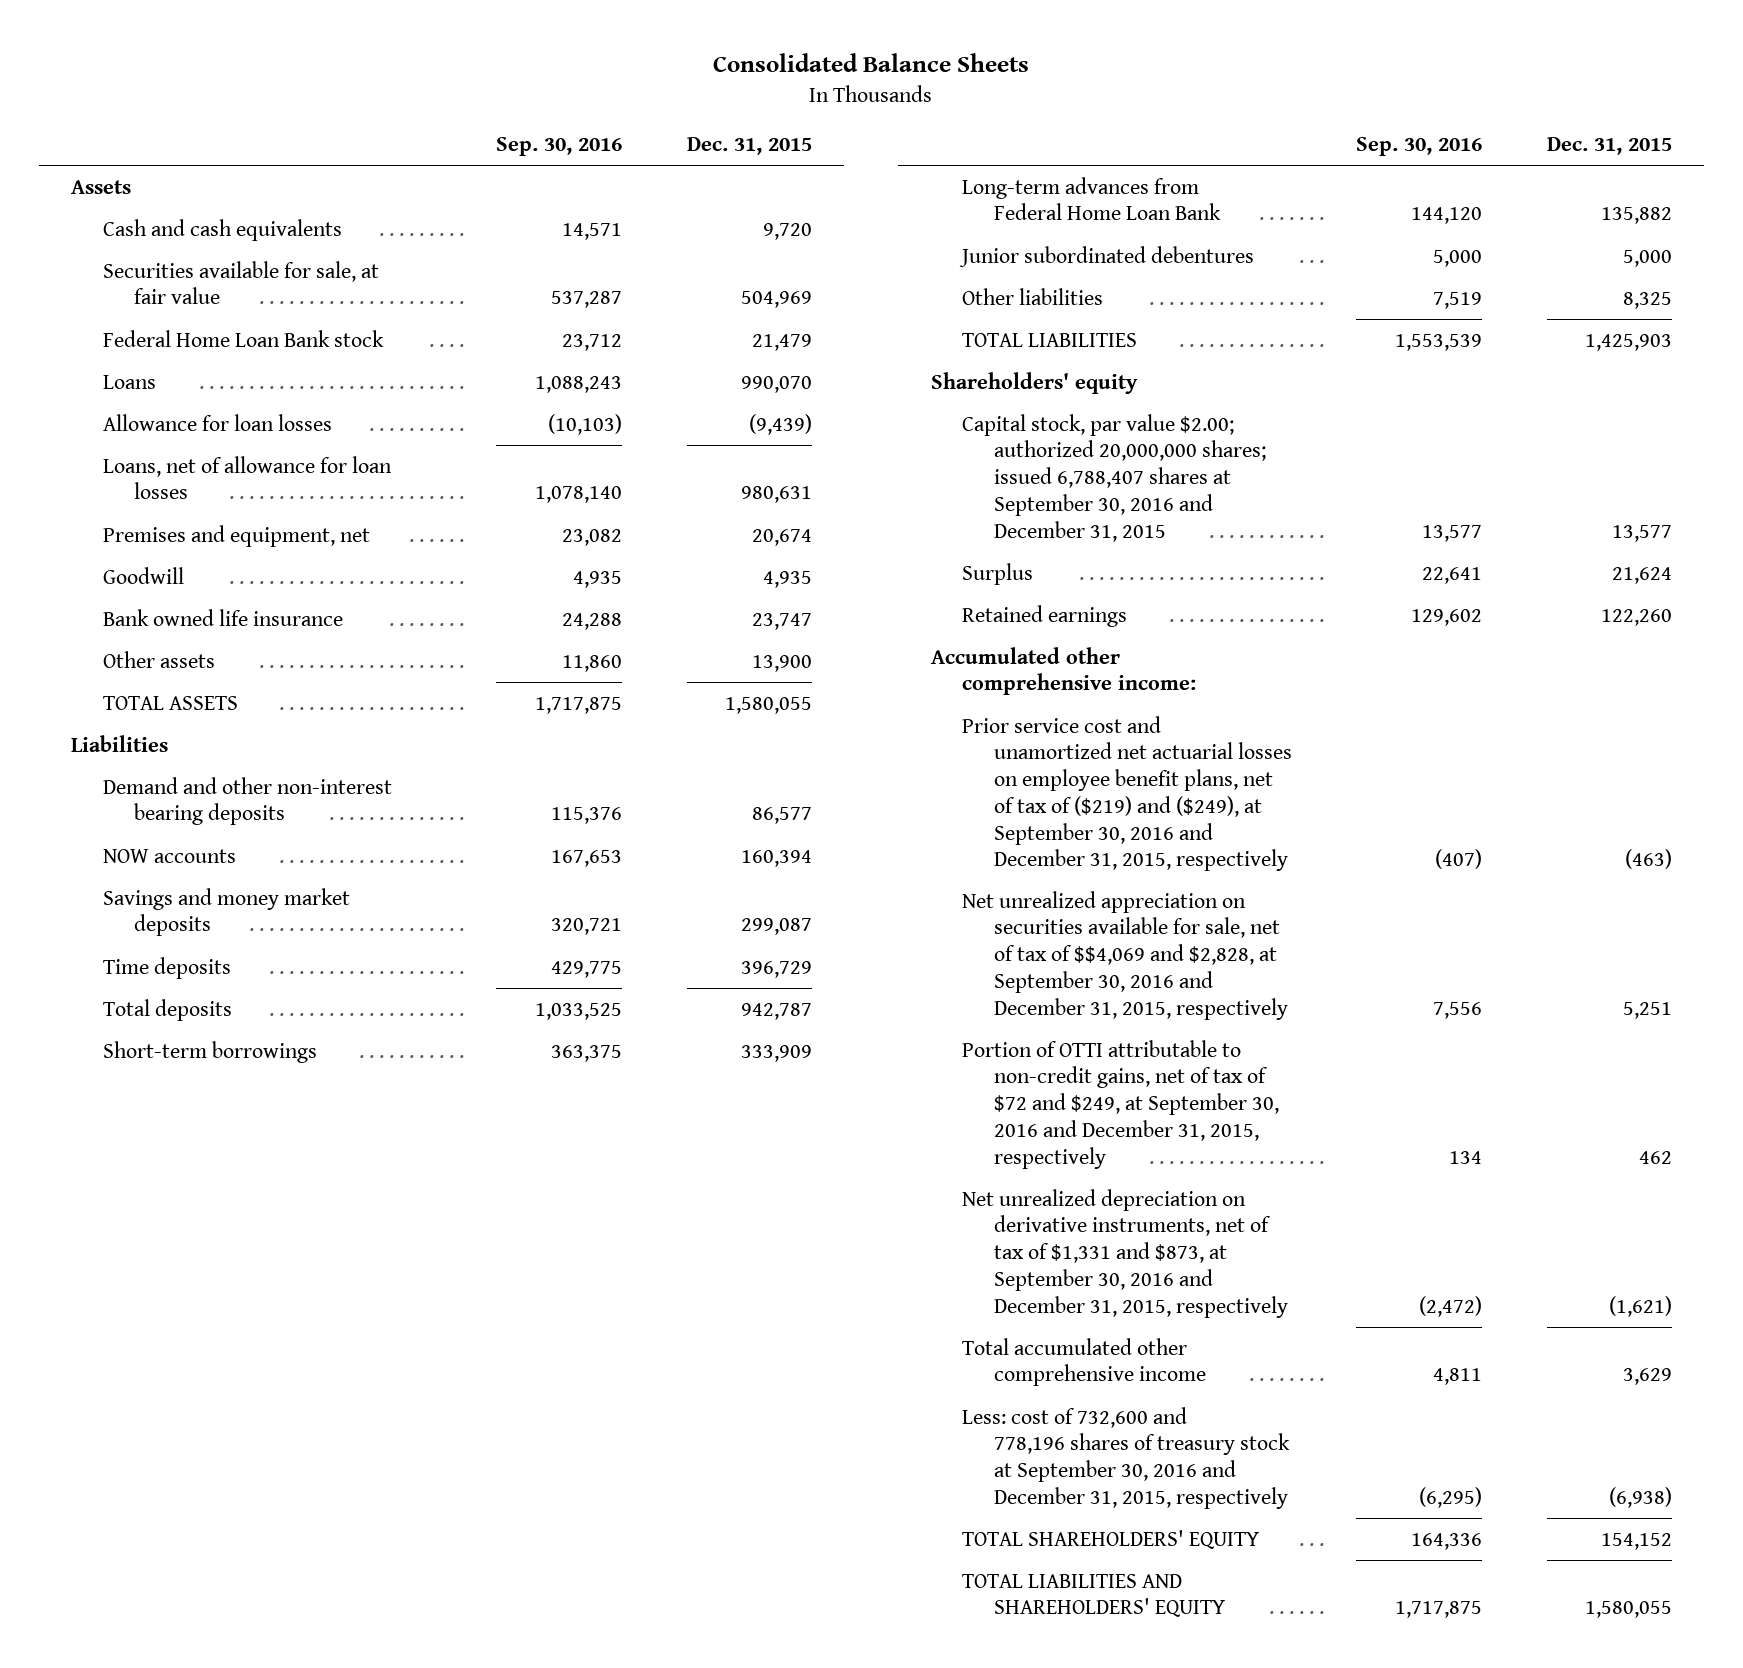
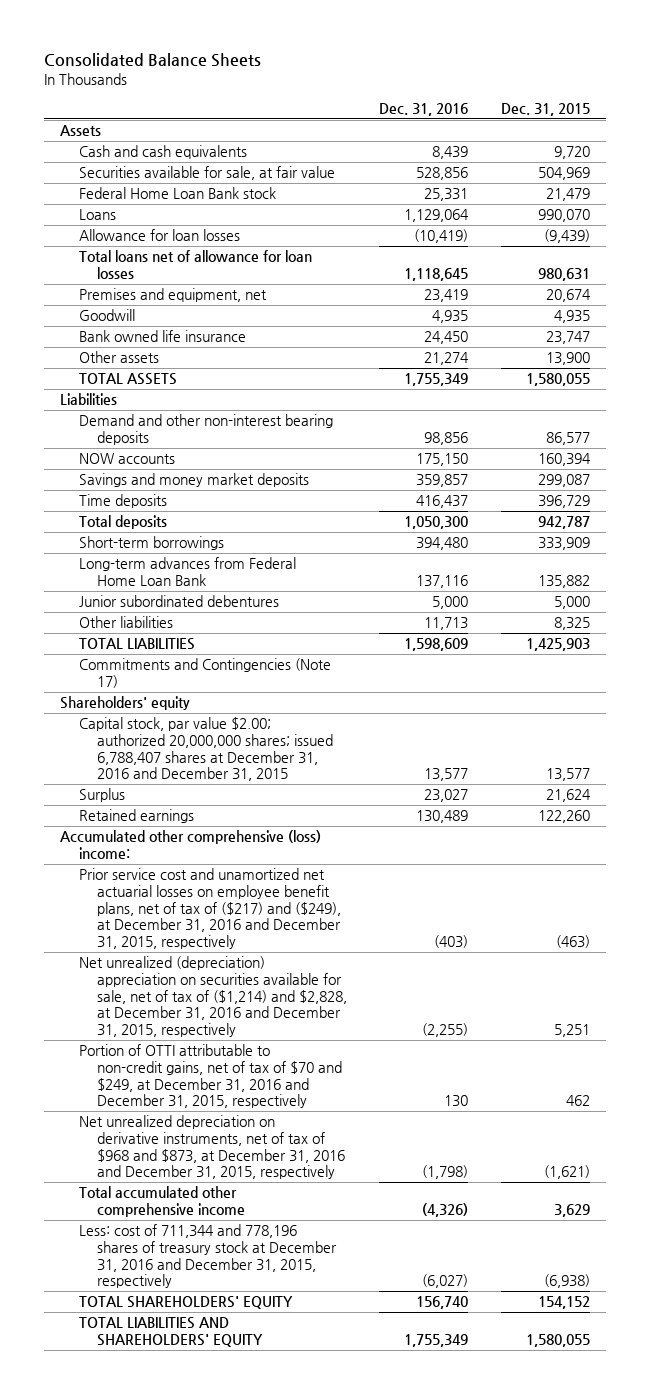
[496,136,623,156] Sep. 30, 2016 -> none
none -> [379,102,469,116] Dec. 31, 2016
[102,455,392,500] Loans, net of allowance for loan losses -> [78,250,312,280] Total loans net of allowance for loan losses
none -> [78,658,331,689] Commitments and Contingencies (Note 17)
[962,413,1266,542] Capital stock, par value $2.00; authorized 20,000,000 shares; issued 6,788,407 shares at September 30, 2016 and December 31, 2015 -> [78,717,333,782] Capital stock, par value $2.00; authorized 20,000,000 shares; issued 6,788,407 shares at December 31, 2016 and December 31, 2015
[930,646,1197,696] Accumulated other comprehensive income: -> [60,830,322,860] Accumulated other comprehensive (loss) income:
[962,715,1292,872] Prior service cost and unamortized net actuarial losses on employee benefit plans, net of tax of ($219) and ($249), at September 30, 2016 and December 31, 2015, respectively -> [78,868,341,950] Prior service cost and unamortized net actuarial losses on employee benefit plans, net of tax of ($217) and ($249), at December 31, 2016 and December 31, 2015, respectively
[962,890,1288,1020] Net unrealized appreciation on securities available for sale, net of tax of $$4,069 and $2,828, at September 30, 2016 and December 31, 2015, respectively -> [78,956,347,1038] Net unrealized (depreciation) appreciation on securities available for sale, net of tax of ($1,214) and $2,828, at December 31, 2016 and December 31, 2015, respectively
[962,1039,1279,1169] Portion of OTTI attributable to non-credit gains, net of tax of $72 and $249, at September 30, 2016 and December 31, 2015, respectively -> [78,1044,342,1109] Portion of OTTI attributable to non-credit gains, net of tax of $70 and $249, at December 31, 2016 and December 31, 2015, respectively
[962,1188,1288,1318] Net unrealized depreciation on derivative instruments, net of tax of $1,331 and $873, at September 30, 2016 and December 31, 2015, respectively -> [78,1115,345,1180] Net unrealized depreciation on derivative instruments, net of tax of $968 and $873, at December 31, 2016 and December 31, 2015, respectively
[962,1406,1290,1509] Less: cost of 732,600 and 778,196 shares of treasury stock at September 30, 2016 and December 31, 2015, respectively -> [78,1224,337,1289] Less: cost of 711,344 and 778,196 shares of treasury stock at December 31, 2016 and December 31, 2015, respectively

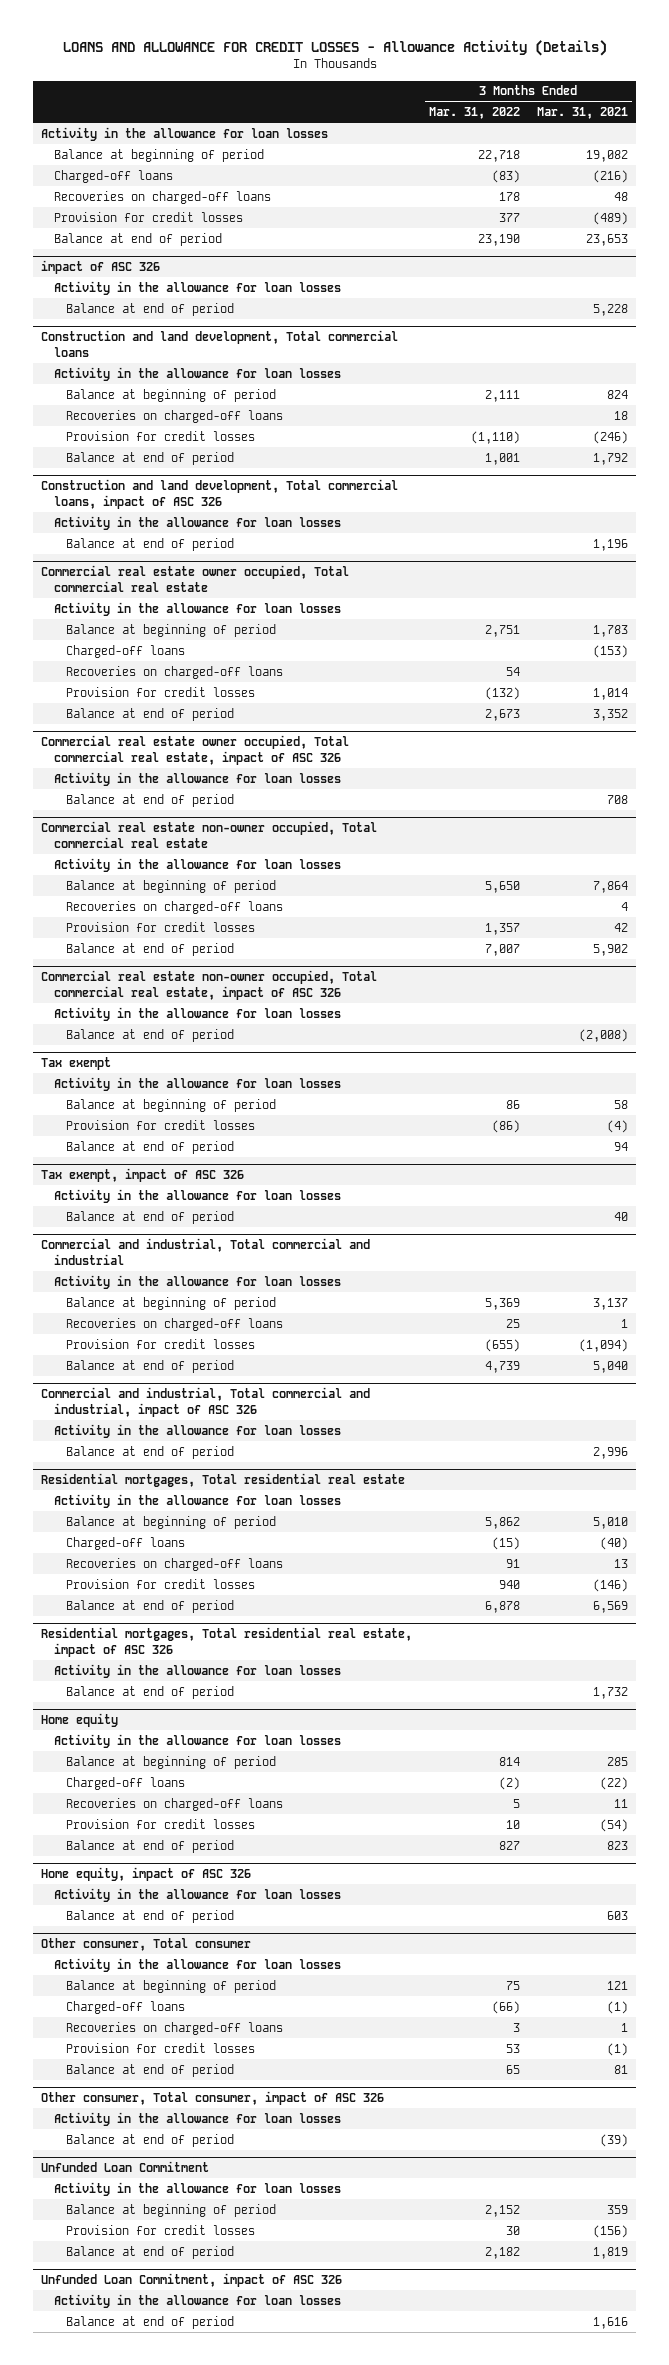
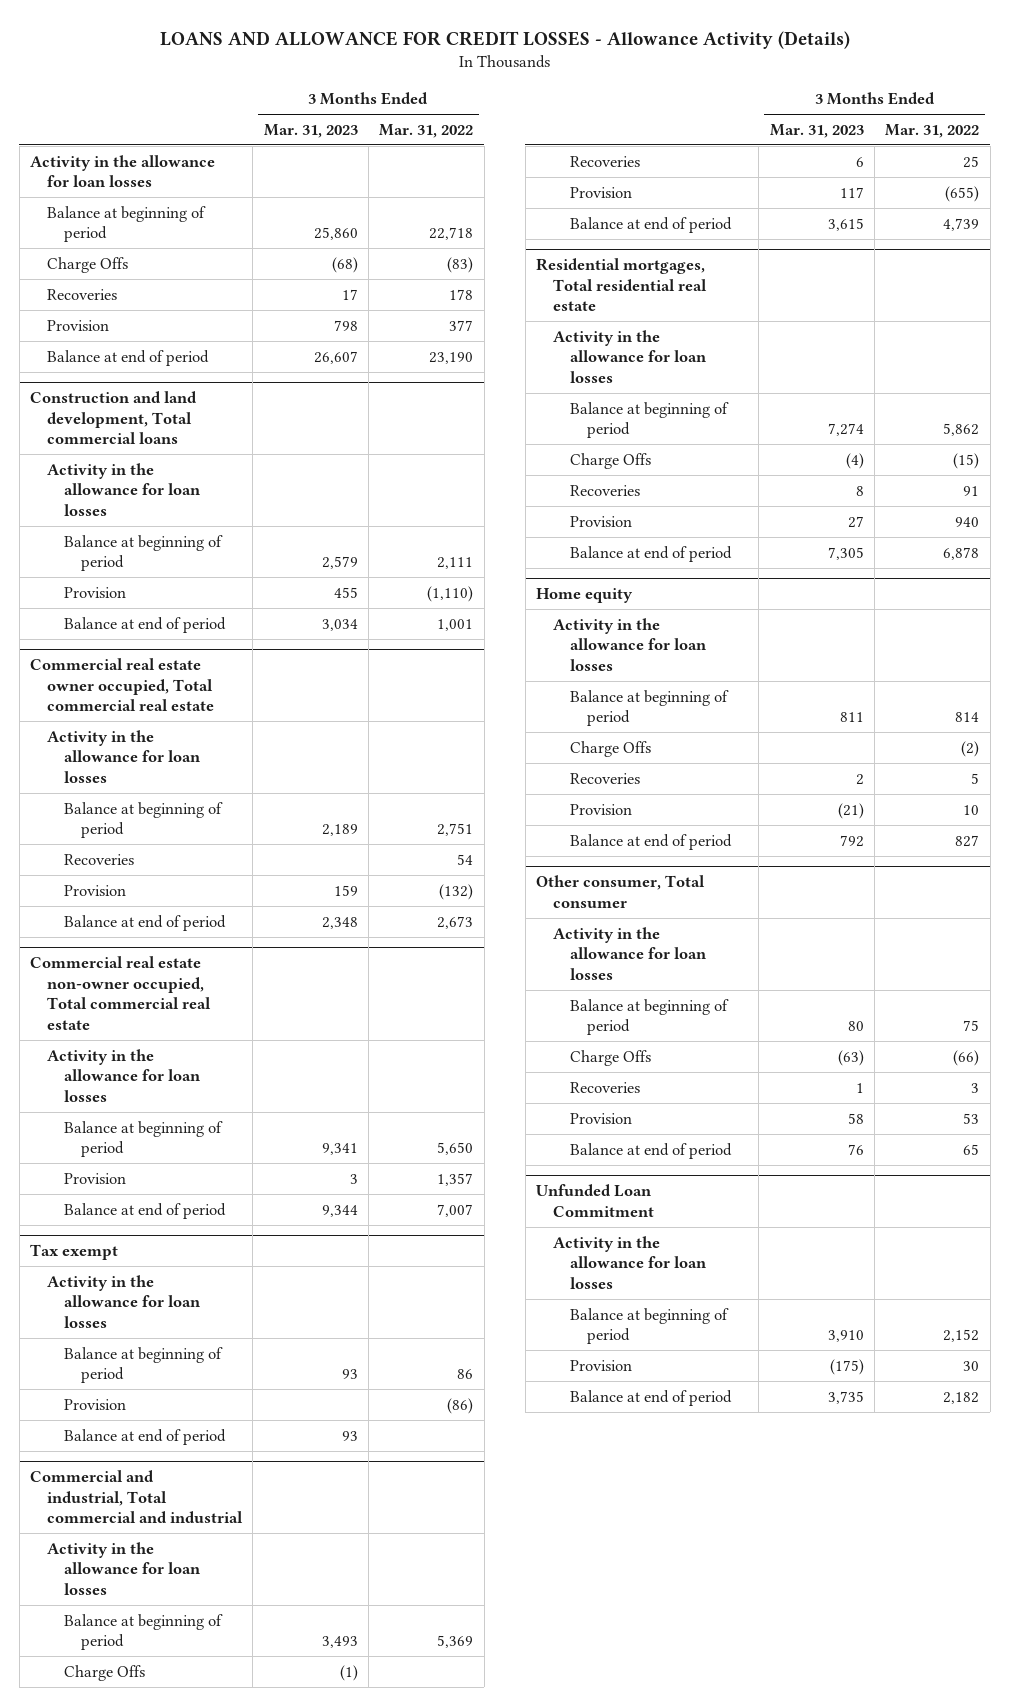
[536,106,628,119] Mar. 31, 2021 -> none
none -> [263,123,358,138] Mar. 31, 2023
[53,169,173,183] Charged-off loans -> [47,256,129,273] Charge Offs
[53,190,271,204] Recoveries on charged-off loans -> [47,288,118,300] Recoveries
[53,211,243,222] Provision for credit losses -> [47,319,110,331] Provision
[41,260,161,275] impact of ASC 326 -> none
[53,280,341,295] Activity in the allowance for loan losses -> none
[66,302,235,316] Balance at end of period -> none
[66,409,284,423] Recoveries on charged-off loans -> none
[66,430,256,441] Provision for credit losses -> [63,586,126,598] Provision
[41,479,399,509] Construction and land development, Total commercial loans, impact of ASC 326 -> none
[53,515,341,530] Activity in the allowance for loan losses -> none
[66,537,235,551] Balance at end of period -> none
[66,644,186,658] Charged-off loans -> none
[66,665,284,679] Recoveries on charged-off loans -> [63,853,134,865] Recoveries
[66,686,256,697] Provision for credit losses -> [63,884,126,896] Provision
[41,735,350,765] Commercial real estate owner occupied, Total commercial real estate, impact of ASC 326 -> none
[53,771,341,786] Activity in the allowance for loan losses -> none
[66,793,235,807] Balance at end of period -> none
[66,900,284,914] Recoveries on charged-off loans -> none
[66,921,256,932] Provision for credit losses -> [63,1172,126,1184] Provision
[41,970,378,1000] Commercial real estate non-owner occupied, Total commercial real estate, impact of ASC 326 -> none
[53,1006,341,1021] Activity in the allowance for loan losses -> none
[66,1028,235,1042] Balance at end of period -> none
[66,1140,235,1154] Balance at end of period -> none
[41,1168,245,1183] Tax exempt, impact of ASC 326 -> none
[53,1188,341,1203] Activity in the allowance for loan losses -> none
[66,1119,256,1130] Provision for credit losses -> [63,1398,126,1410] Provision
none -> [63,1664,145,1681] Charge Offs
[66,1317,284,1331] Recoveries on charged-off loans -> [570,155,641,167] Recoveries
[66,1338,256,1349] Provision for credit losses -> [570,186,633,198] Provision
[41,1387,371,1417] Commercial and industrial, Total commercial and industrial, impact of ASC 326 -> none
[53,1423,341,1438] Activity in the allowance for loan losses -> none
[66,1445,235,1459] Balance at end of period -> none
[66,1536,186,1550] Charged-off loans -> [570,452,652,469] Charge Offs
[66,1557,284,1571] Recoveries on charged-off loans -> [570,484,641,496] Recoveries
[66,1578,256,1589] Provision for credit losses -> [570,515,633,527] Provision
[41,1627,413,1657] Residential mortgages, Total residential real estate, impact of ASC 326 -> none
[53,1663,341,1678] Activity in the allowance for loan losses -> none
[66,1685,235,1699] Balance at end of period -> none
[66,1776,186,1790] Charged-off loans -> [570,740,652,757] Charge Offs
[66,1797,284,1811] Recoveries on charged-off loans -> [570,772,641,784] Recoveries
[66,1818,256,1829] Provision for credit losses -> [570,803,633,815] Provision
[41,1867,252,1882] Home equity, impact of ASC 326 -> none
[53,1887,341,1902] Activity in the allowance for loan losses -> none
[66,1909,235,1923] Balance at end of period -> none
[66,2000,186,2014] Charged-off loans -> [570,1049,652,1066] Charge Offs
[66,2021,284,2035] Recoveries on charged-off loans -> [570,1081,641,1093] Recoveries
[66,2042,256,2053] Provision for credit losses -> [570,1112,633,1124] Provision
[41,2091,385,2106] Other consumer, Total consumer, impact of ASC 326 -> none
[53,2111,341,2126] Activity in the allowance for loan losses -> none
[66,2133,235,2147] Balance at end of period -> none
[66,2224,256,2235] Provision for credit losses -> [570,1359,633,1371] Provision
[41,2273,343,2288] Unfunded Loan Commitment, impact of ASC 326 -> none
[53,2293,341,2308] Activity in the allowance for loan losses -> none
[66,2315,235,2329] Balance at end of period -> none

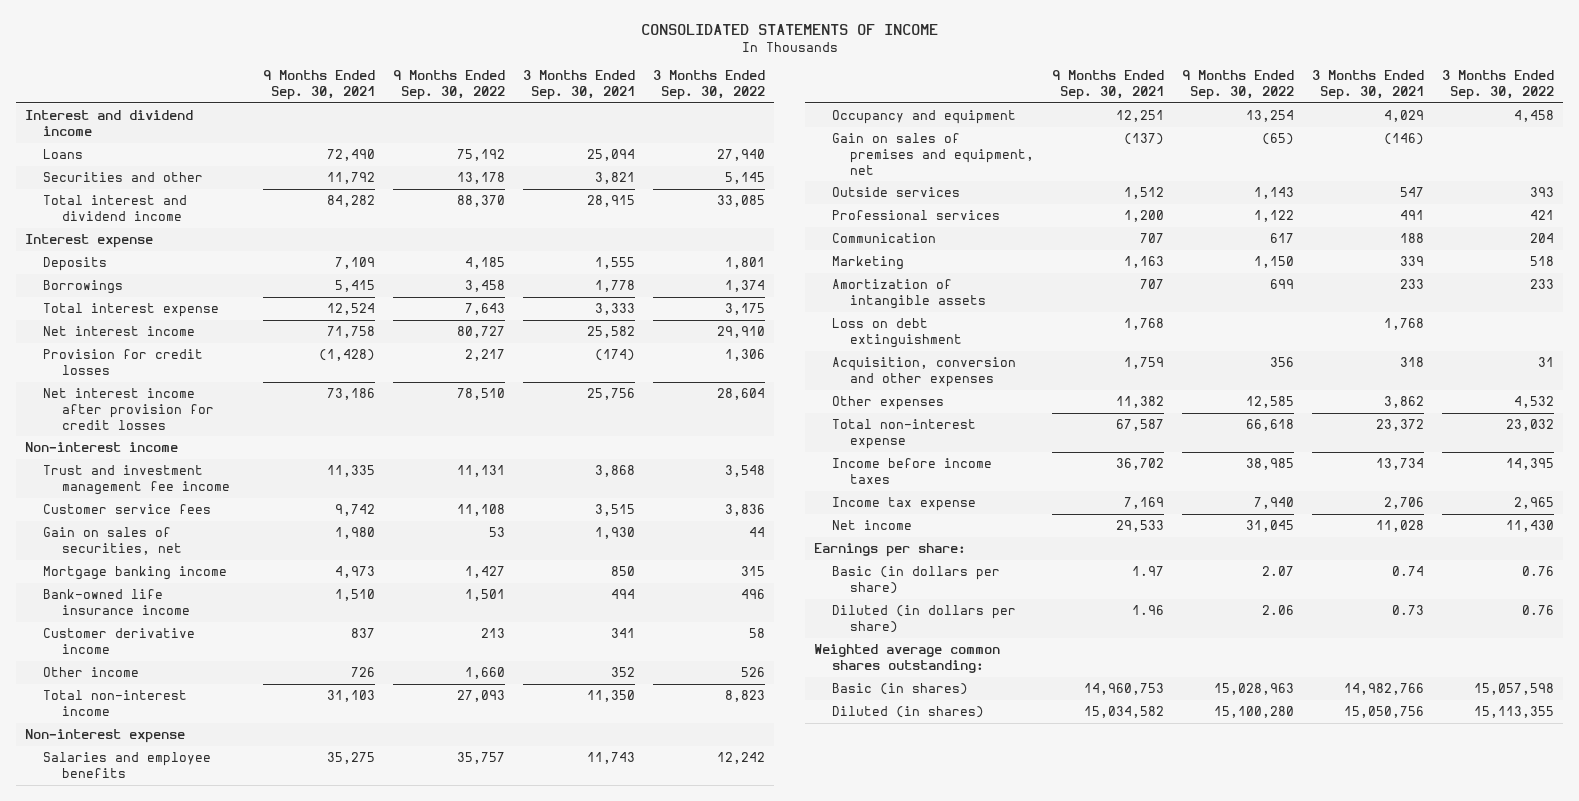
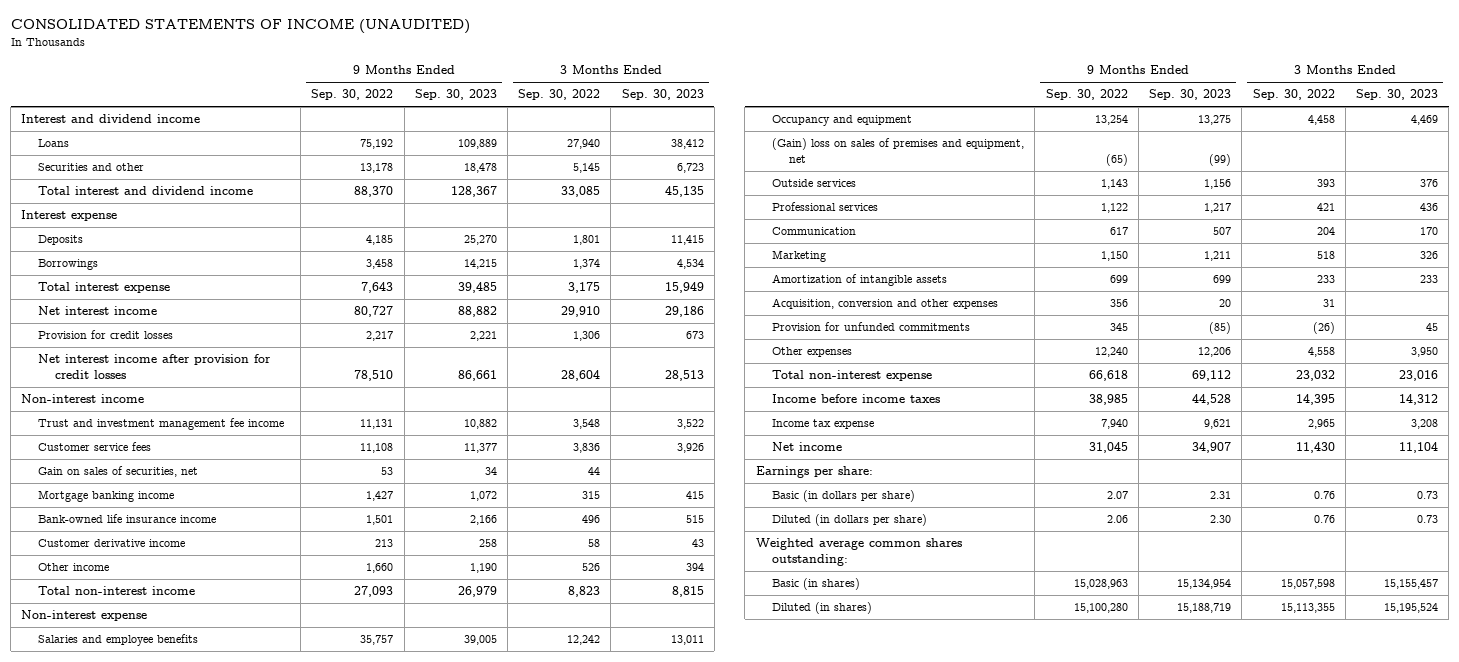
[640,24,938,36] CONSOLIDATED STATEMENTS OF INCOME -> [10,19,470,35] CONSOLIDATED STATEMENTS OF INCOME (UNAUDITED)
[263,70,376,100] 9 Months Ended Sep. 30, 2021 -> none
[523,70,636,100] 3 Months Ended Sep. 30, 2021 -> none
none -> [414,89,497,101] Sep. 30, 2023
none -> [621,89,704,101] Sep. 30, 2023
[832,133,1035,175] Gain on sales of premises and equipment, net -> [772,138,1025,163] (Gain) loss on sales of premises and equipment, net
[832,318,963,348] Loss on debt extinguishment -> none
none -> [772,322,971,332] Provision for unfunded commitments
[1246,396,1295,409] 12,585 -> [1094,347,1128,358] 12,240
[1514,396,1555,409] 4,532 -> [1307,347,1335,358] 4,558

